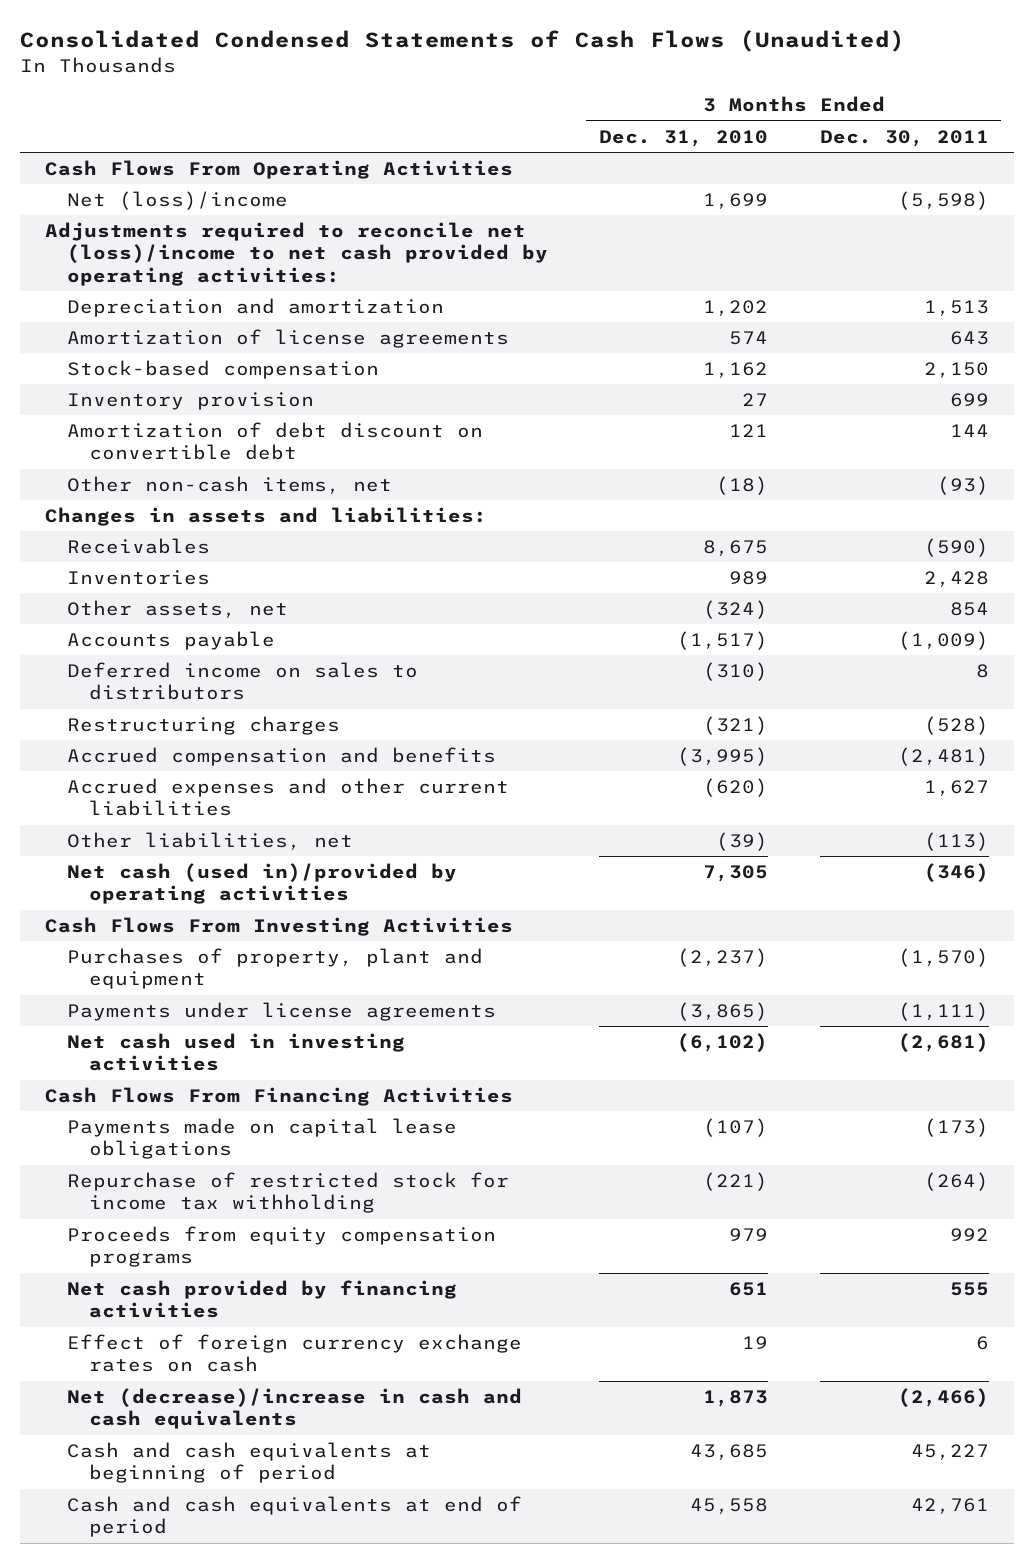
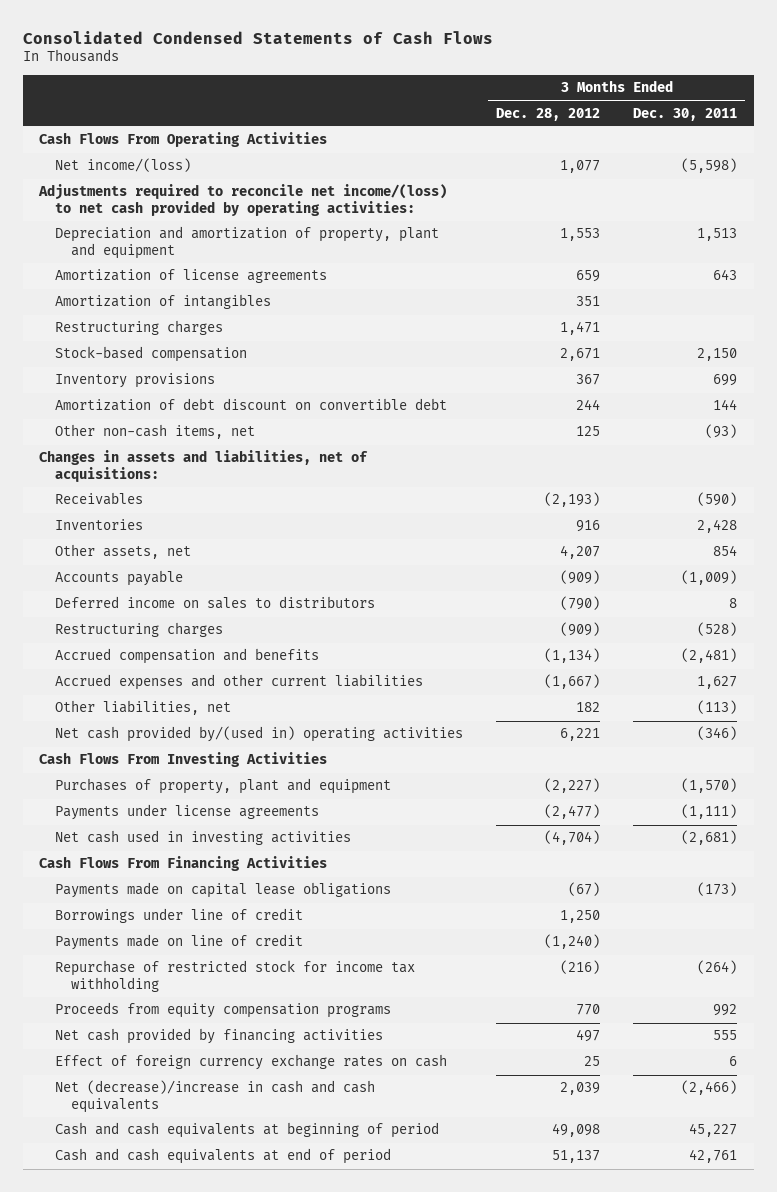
[19,30,905,53] Consolidated Condensed Statements of Cash Flows (Unaudited) -> [22,30,493,44] Consolidated Condensed Statements of Cash Flows
[599,129,769,147] Dec. 31, 2010 -> none
none -> [496,107,601,121] Dec. 28, 2012
[66,191,288,211] Net (loss)/income -> [55,158,192,173] Net income/(loss)
[45,222,548,286] Adjustments required to reconcile net (loss)/income to net cash provided by operating activities: -> [38,184,448,217] Adjustments required to reconcile net income/(loss) to net cash provided by operating activities:
[66,298,444,318] Depreciation and amortization -> [55,226,440,260] Depreciation and amortization of property, plant and equipment
none -> [55,294,272,310] Amortization of intangibles
none -> [55,320,224,336] Restructuring charges
[66,392,314,411] Inventory provision -> [55,373,216,389] Inventory provisions
[45,507,488,527] Changes in assets and liabilities: -> [39,450,369,483] Changes in assets and liabilities, net of acquisitions:
[66,863,457,905] Net cash (used in)/provided by operating activities -> [55,726,464,743] Net cash provided by/(used in) operating activities
none -> [55,908,304,924] Borrowings under line of credit
none -> [55,934,304,951] Payments made on line of credit

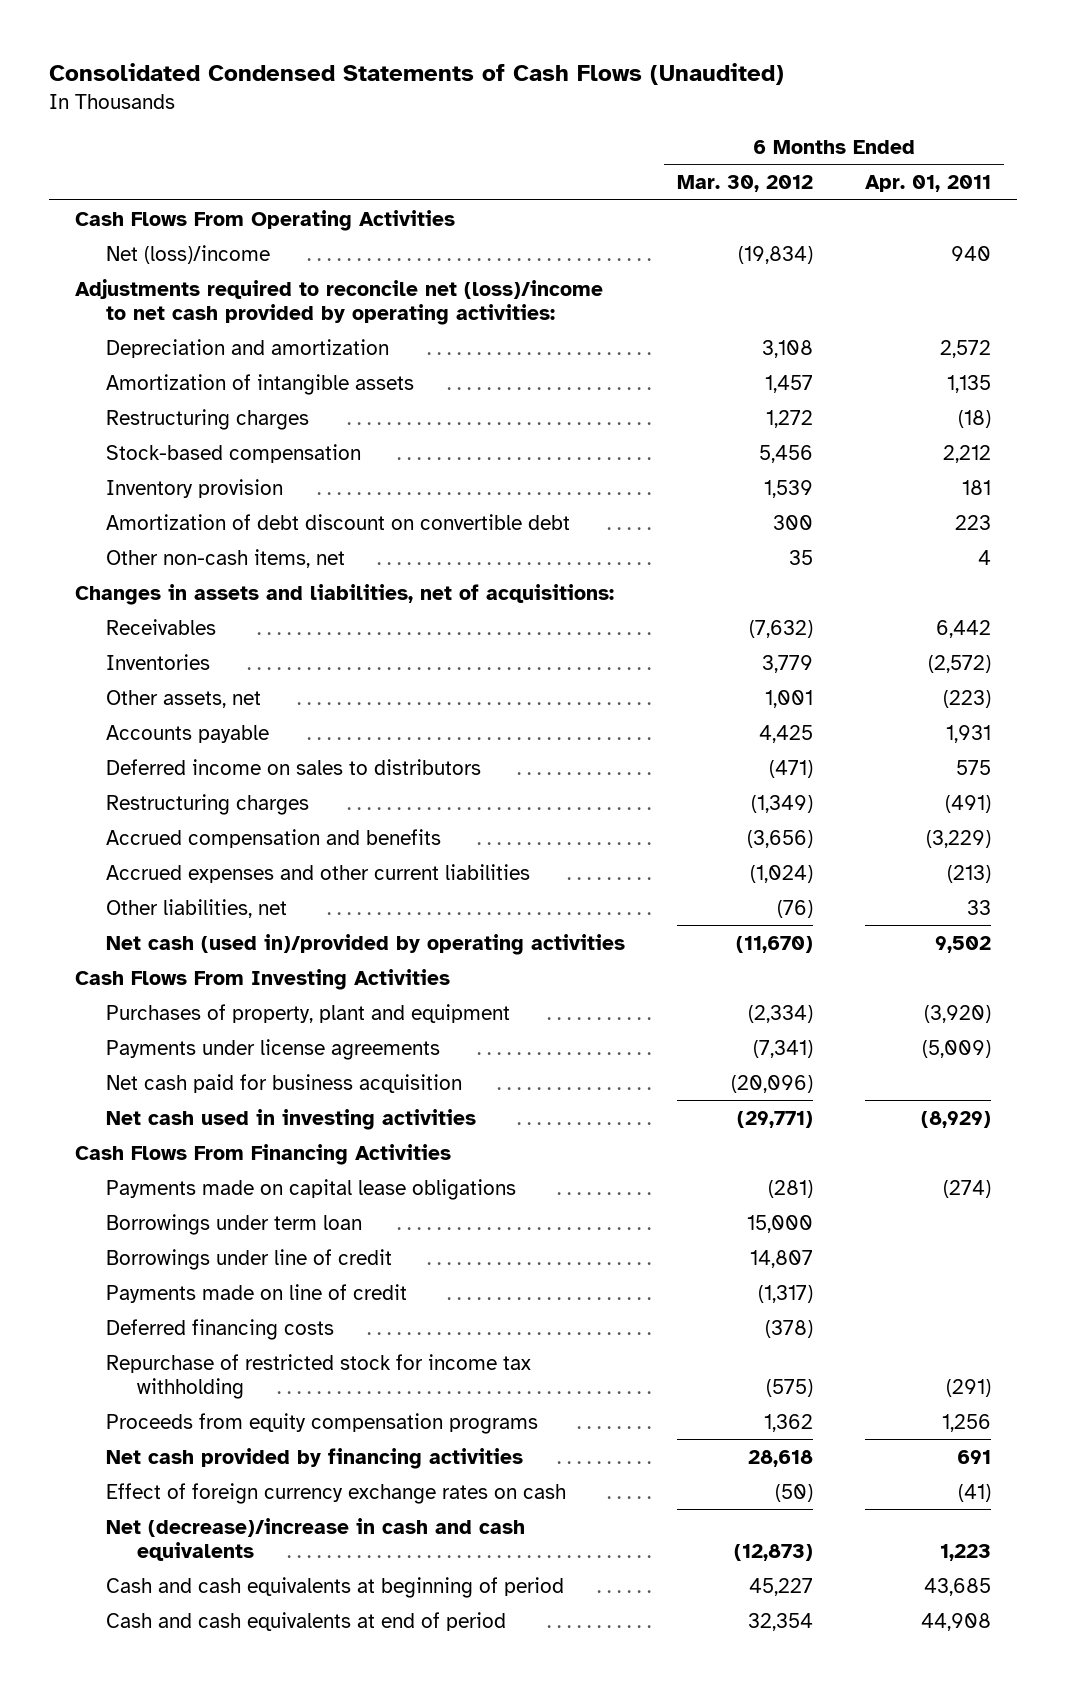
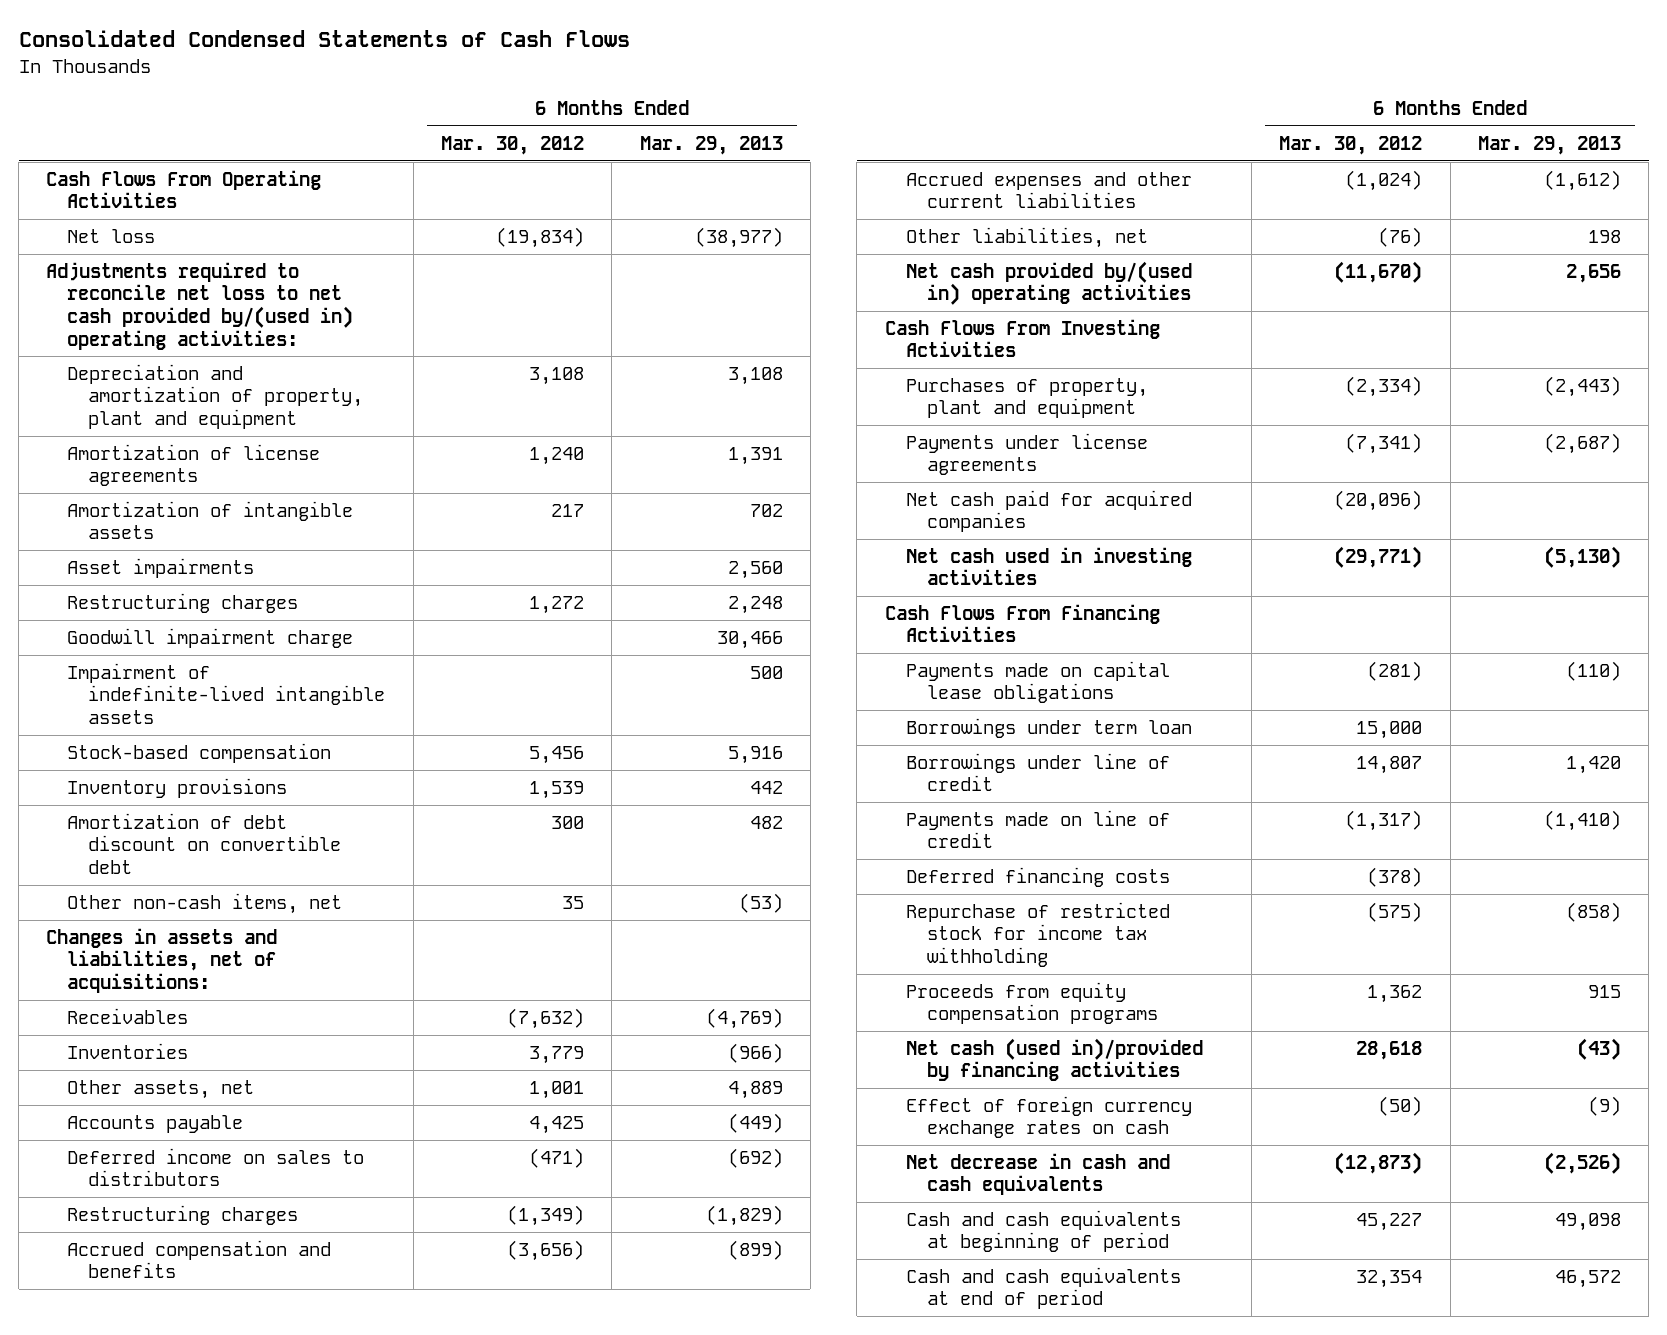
[49,63,785,86] Consolidated Condensed Statements of Cash Flows (Unaudited) -> [18,30,630,48] Consolidated Condensed Statements of Cash Flows
[865,175,992,193] Apr. 01, 2011 -> none
none -> [639,135,783,155] Mar. 29, 2013
[105,244,270,264] Net (loss)/income -> [67,228,156,243] Net loss
[75,278,604,325] Adjustments required to reconcile net (loss)/income to net cash provided by operating activities: -> [46,261,354,350] Adjustments required to reconcile net loss to net cash provided by/(used in) operating activities:
[105,338,389,358] Depreciation and amortization -> [67,363,364,429] Depreciation and amortization of property, plant and equipment
none -> [67,443,321,487] Amortization of license agreements
[765,374,814,393] 1,457 -> [551,503,585,517] 217
none -> [67,557,255,578] Asset impairments
none -> [67,627,354,648] Goodwill impairment charge
none -> [67,662,386,724] Impairment of indefinite-lived intangible assets
[105,478,283,498] Inventory provision -> [67,777,288,798] Inventory provisions
[105,933,625,955] Net cash (used in)/provided by operating activities -> [905,260,1192,306] Net cash provided by/(used in) operating activities
[105,1073,462,1093] Net cash paid for business acquisition -> [905,489,1192,533] Net cash paid for acquired companies
[105,1447,523,1469] Net cash provided by financing activities -> [905,1037,1203,1082] Net cash (used in)/provided by financing activities
[105,1517,525,1561] Net (decrease)/increase in cash and cash equivalents -> [905,1152,1170,1196] Net decrease in cash and cash equivalents

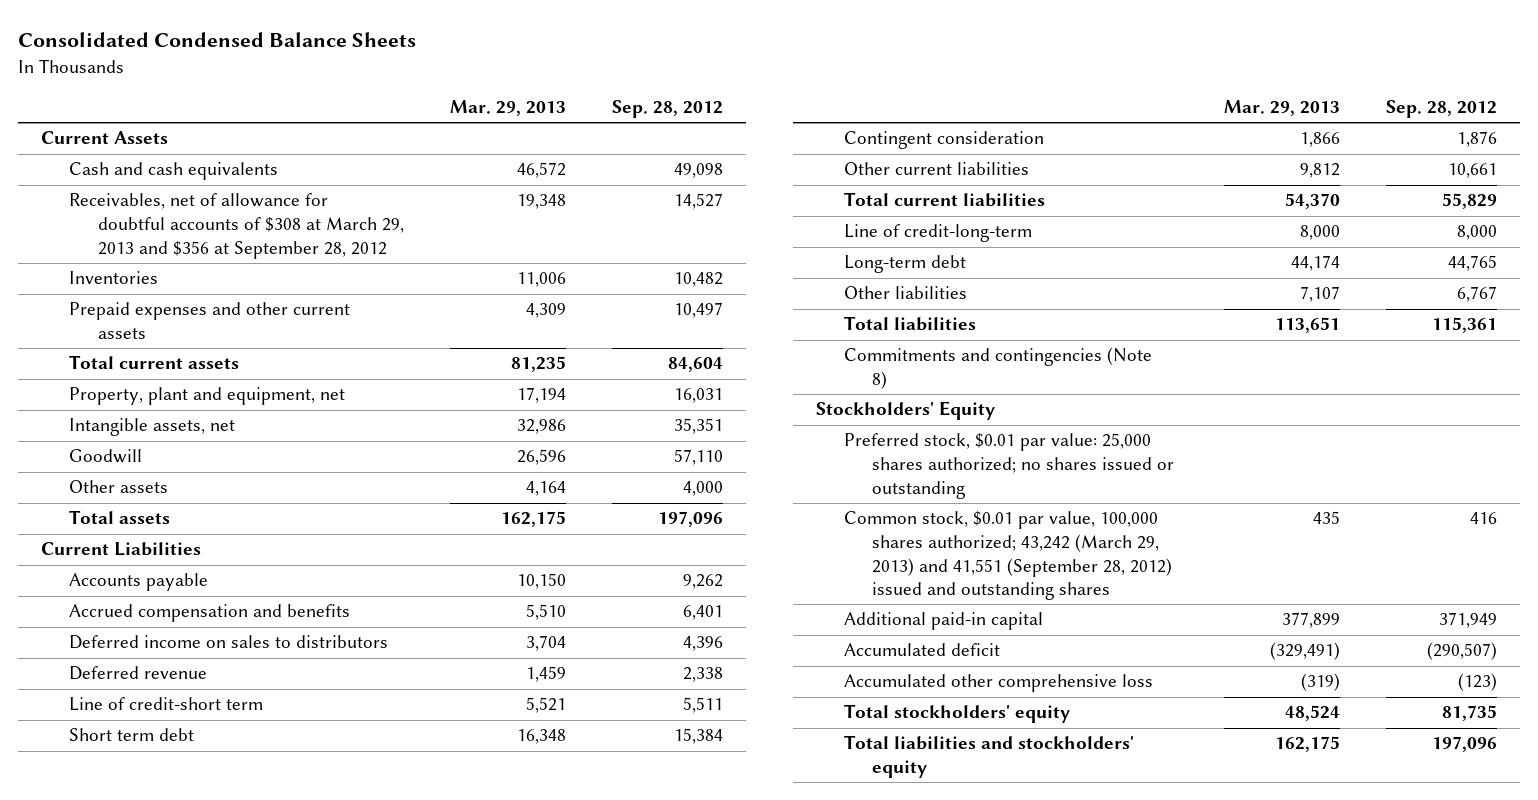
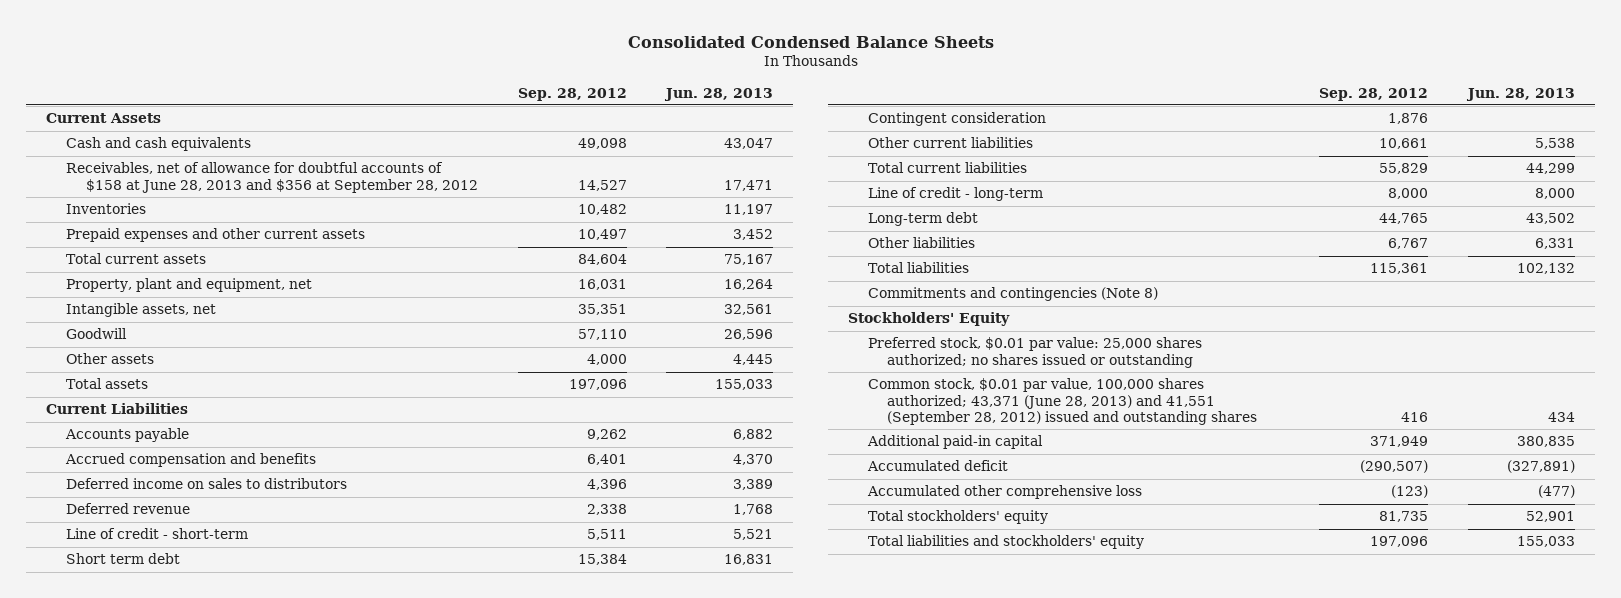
[449,99,566,116] Mar. 29, 2013 -> none
none -> [664,87,774,101] Jun. 28, 2013
[69,193,404,259] Receivables, net of allowance for doubtful accounts of $308 at March 29, 2013 and $356 at September 28, 2012 -> [65,162,478,193] Receivables, net of allowance for doubtful accounts of $158 at June 28, 2013 and $356 at September 28, 2012
[69,697,264,712] Line of credit-short term -> [65,528,248,540] Line of credit - short-term
[843,224,1032,243] Line of credit-long-term -> [867,187,1043,202] Line of credit - long-term
[843,511,1172,601] Common stock, $0.01 par value, 100,000 shares authorized; 43,242 (March 29, 2013) and 41,551 (September 28, 2012) issued and outstanding shares -> [867,378,1258,426] Common stock, $0.01 par value, 100,000 shares authorized; 43,371 (June 28, 2013) and 41,551 (September 28, 2012) issued and outstanding shares

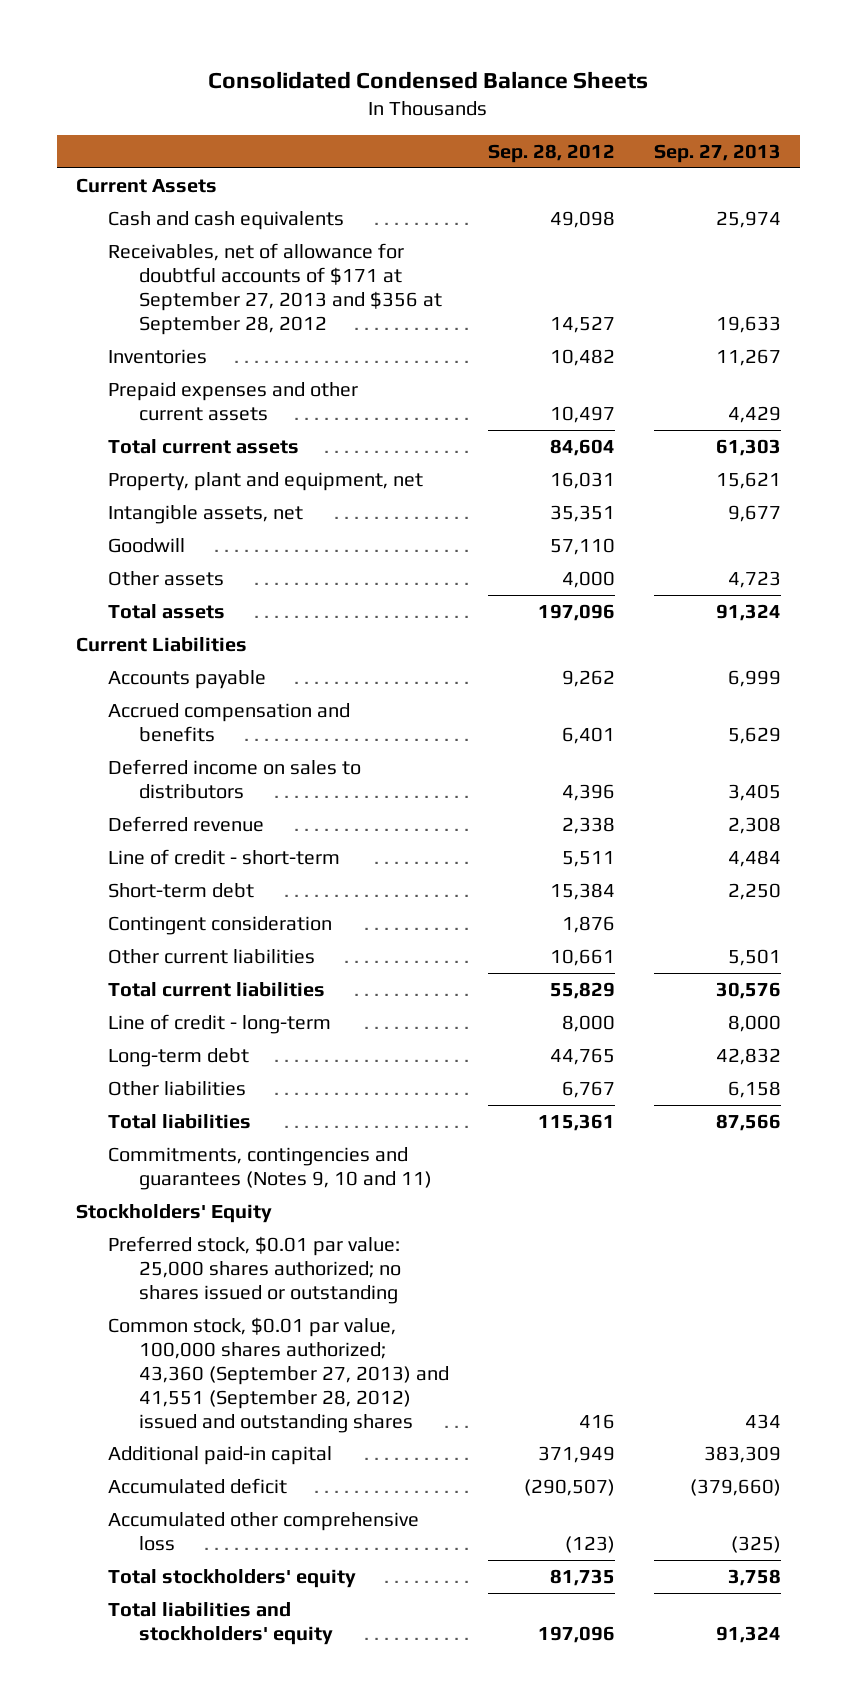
[664,87,774,101] Jun. 28, 2013 -> none
none -> [653,144,781,164] Sep. 27, 2013
[65,162,478,193] Receivables, net of allowance for doubtful accounts of $158 at June 28, 2013 and $356 at September 28, 2012 -> [107,242,443,335] Receivables, net of allowance for doubtful accounts of $171 at September 27, 2013 and $356 at September 28, 2012
[65,553,180,565] Short term debt -> [107,882,254,898] Short-term debt
[867,287,1158,302] Commitments and contingencies (Note 8) -> [107,1146,433,1190] Commitments, contingencies and guarantees (Notes 9, 10 and 11)
[867,378,1258,426] Common stock, $0.01 par value, 100,000 shares authorized; 43,371 (June 28, 2013) and 41,551 (September 28, 2012) issued and outstanding shares -> [107,1316,450,1433] Common stock, $0.01 par value, 100,000 shares authorized; 43,360 (September 27, 2013) and 41,551 (September 28, 2012) issued and outstanding shares

